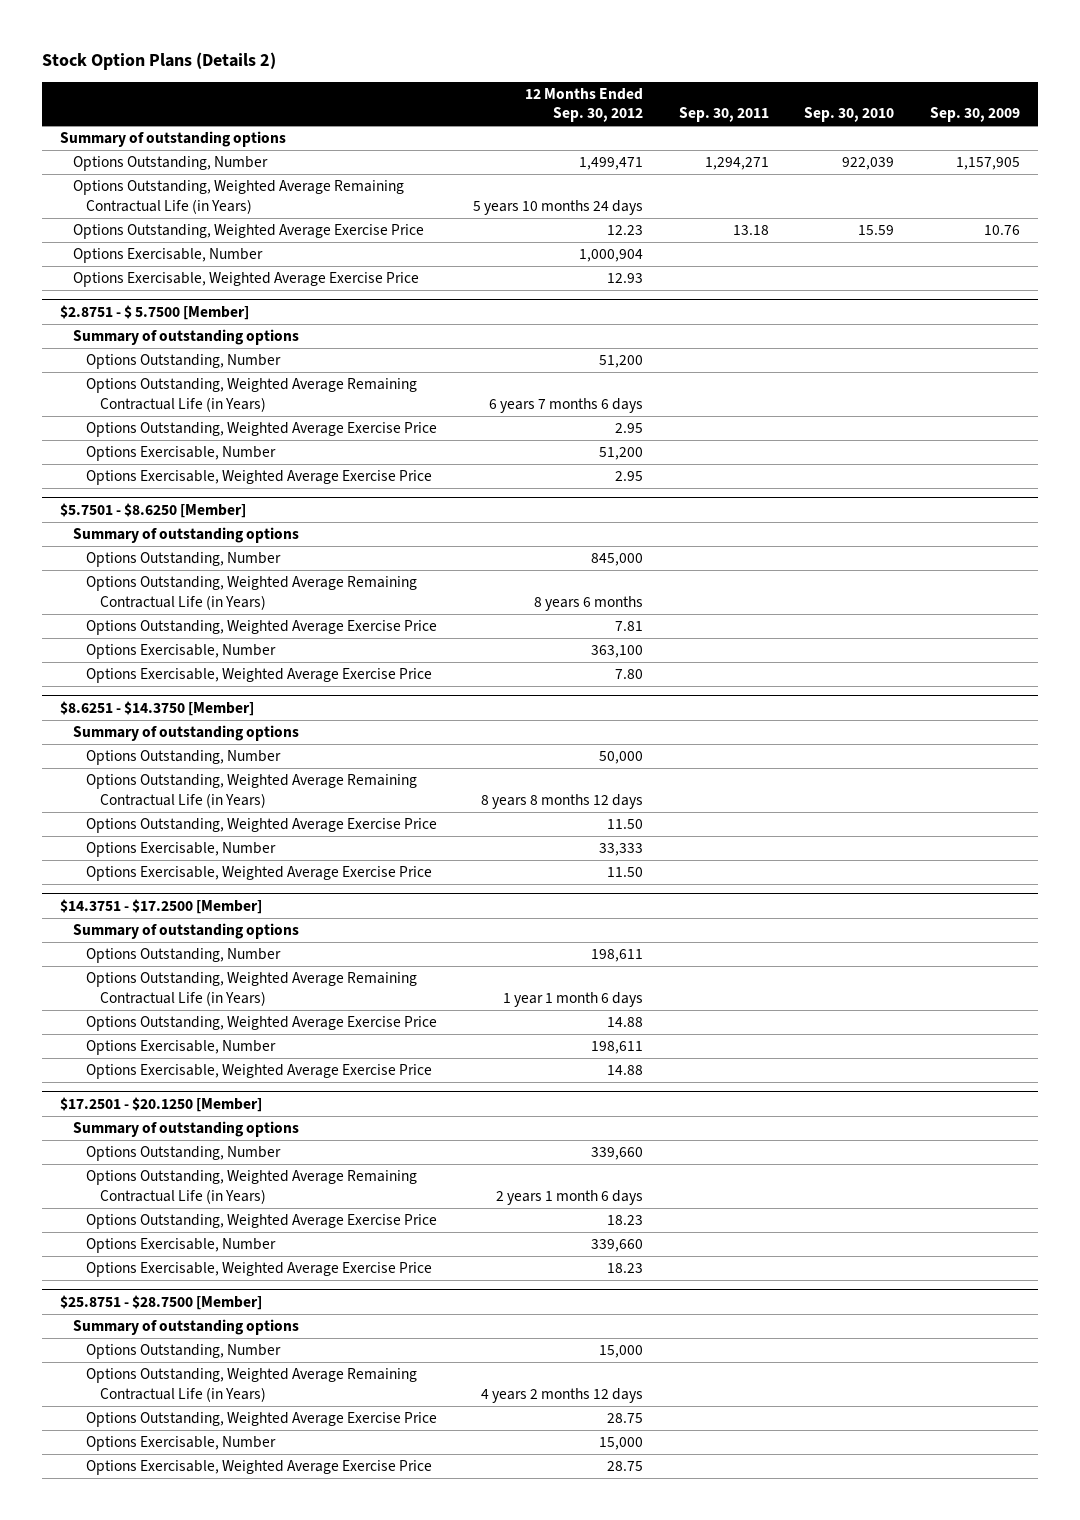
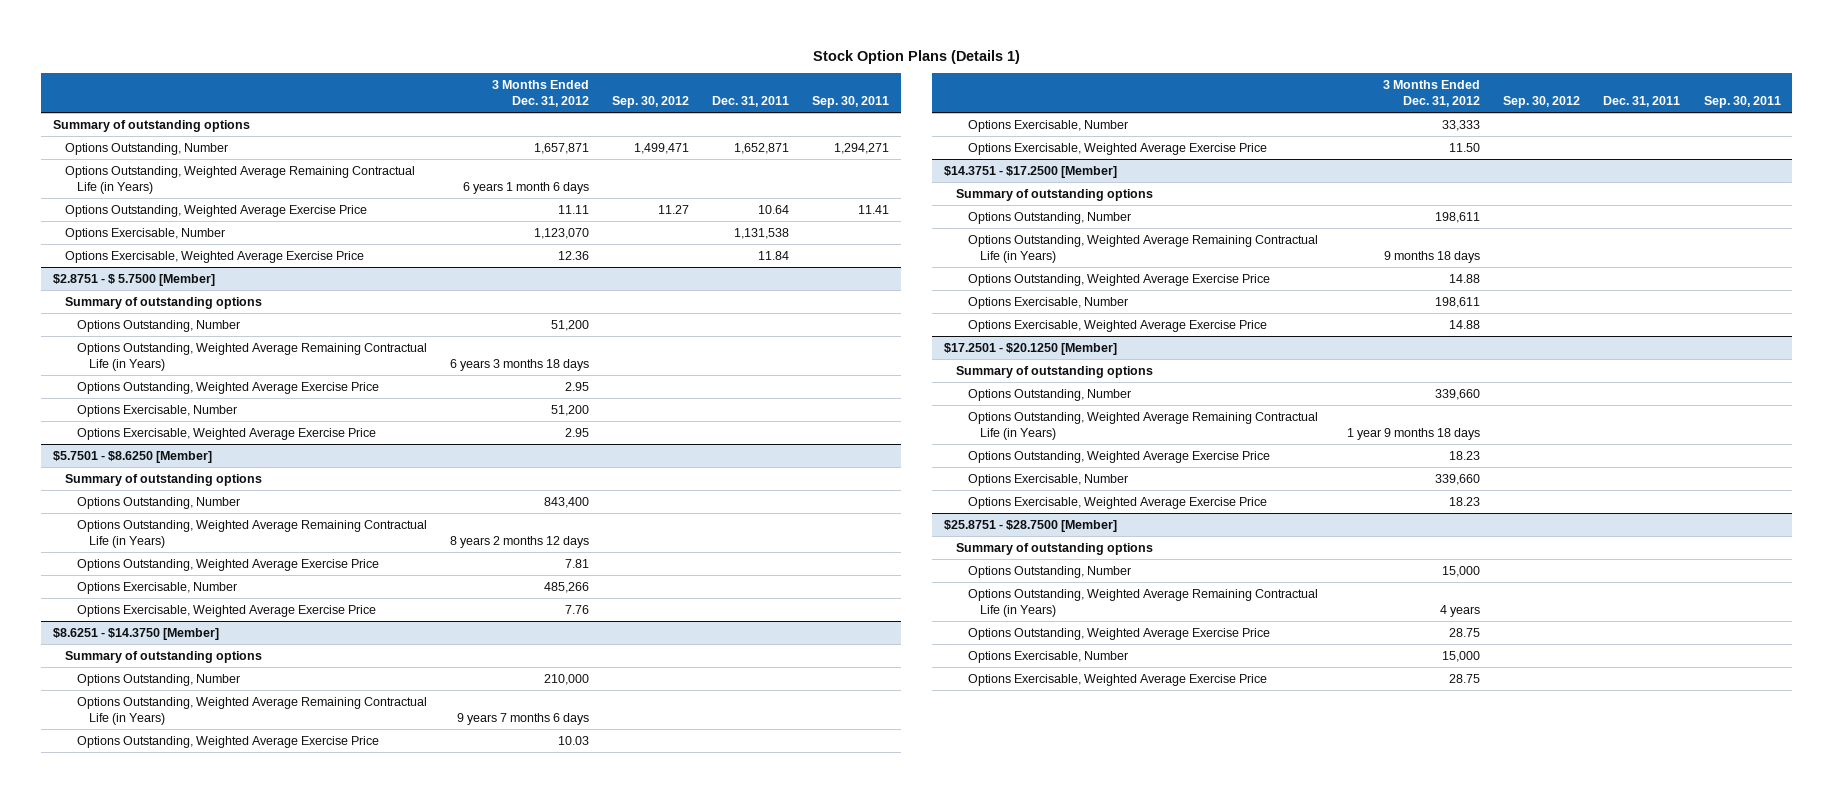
[42,52,277,71] Stock Option Plans (Details 2) -> [812,49,1020,64] Stock Option Plans (Details 1)
[524,87,643,123] 12 Months Ended Sep. 30, 2012 -> none
[804,107,895,123] Sep. 30, 2010 -> none
[929,107,1020,123] Sep. 30, 2009 -> none
none -> [491,80,589,107] 3 Months Ended Dec. 31, 2012
none -> [612,95,690,108] Sep. 30, 2012
none -> [712,95,790,107] Dec. 31, 2011
[732,224,769,235] 13.18 -> [858,205,890,215] 11.41

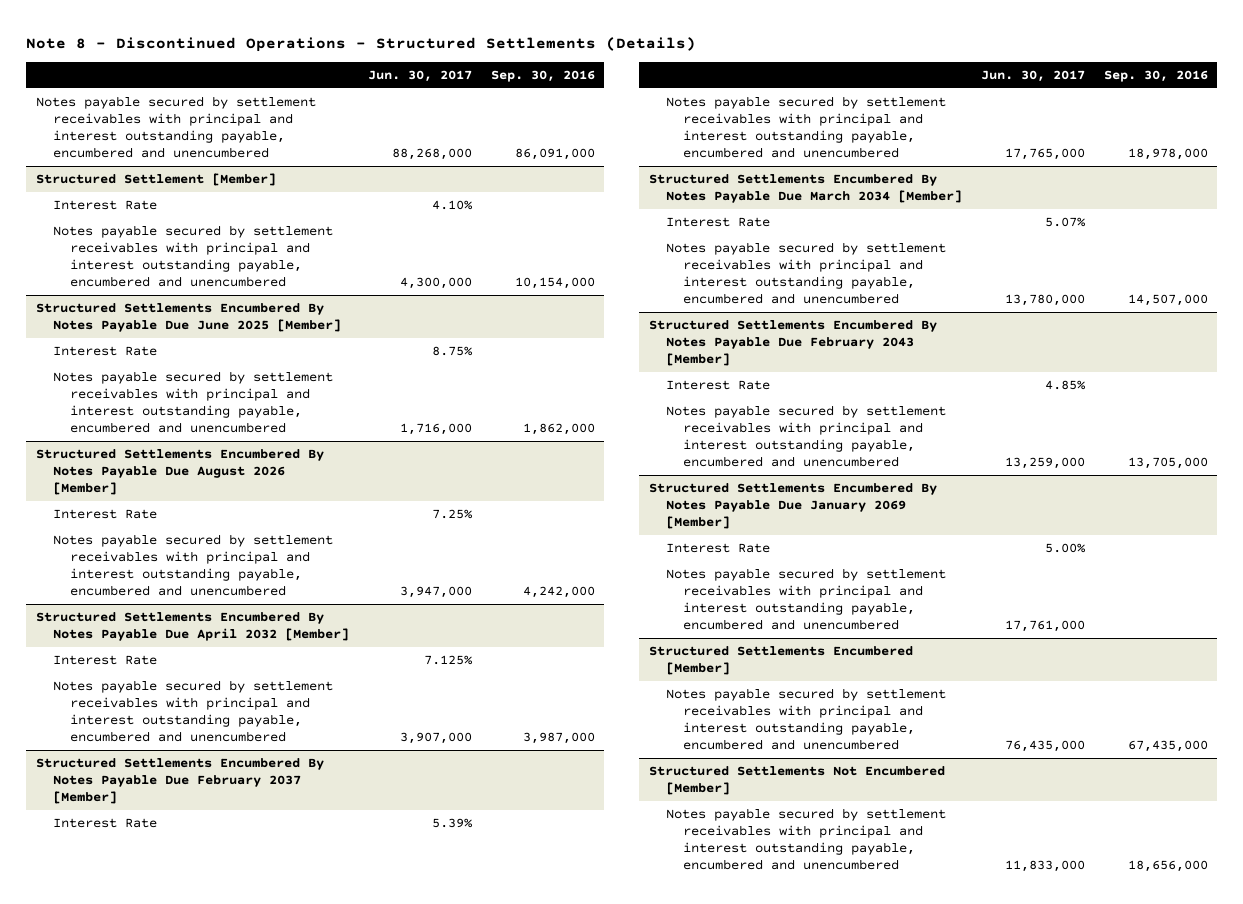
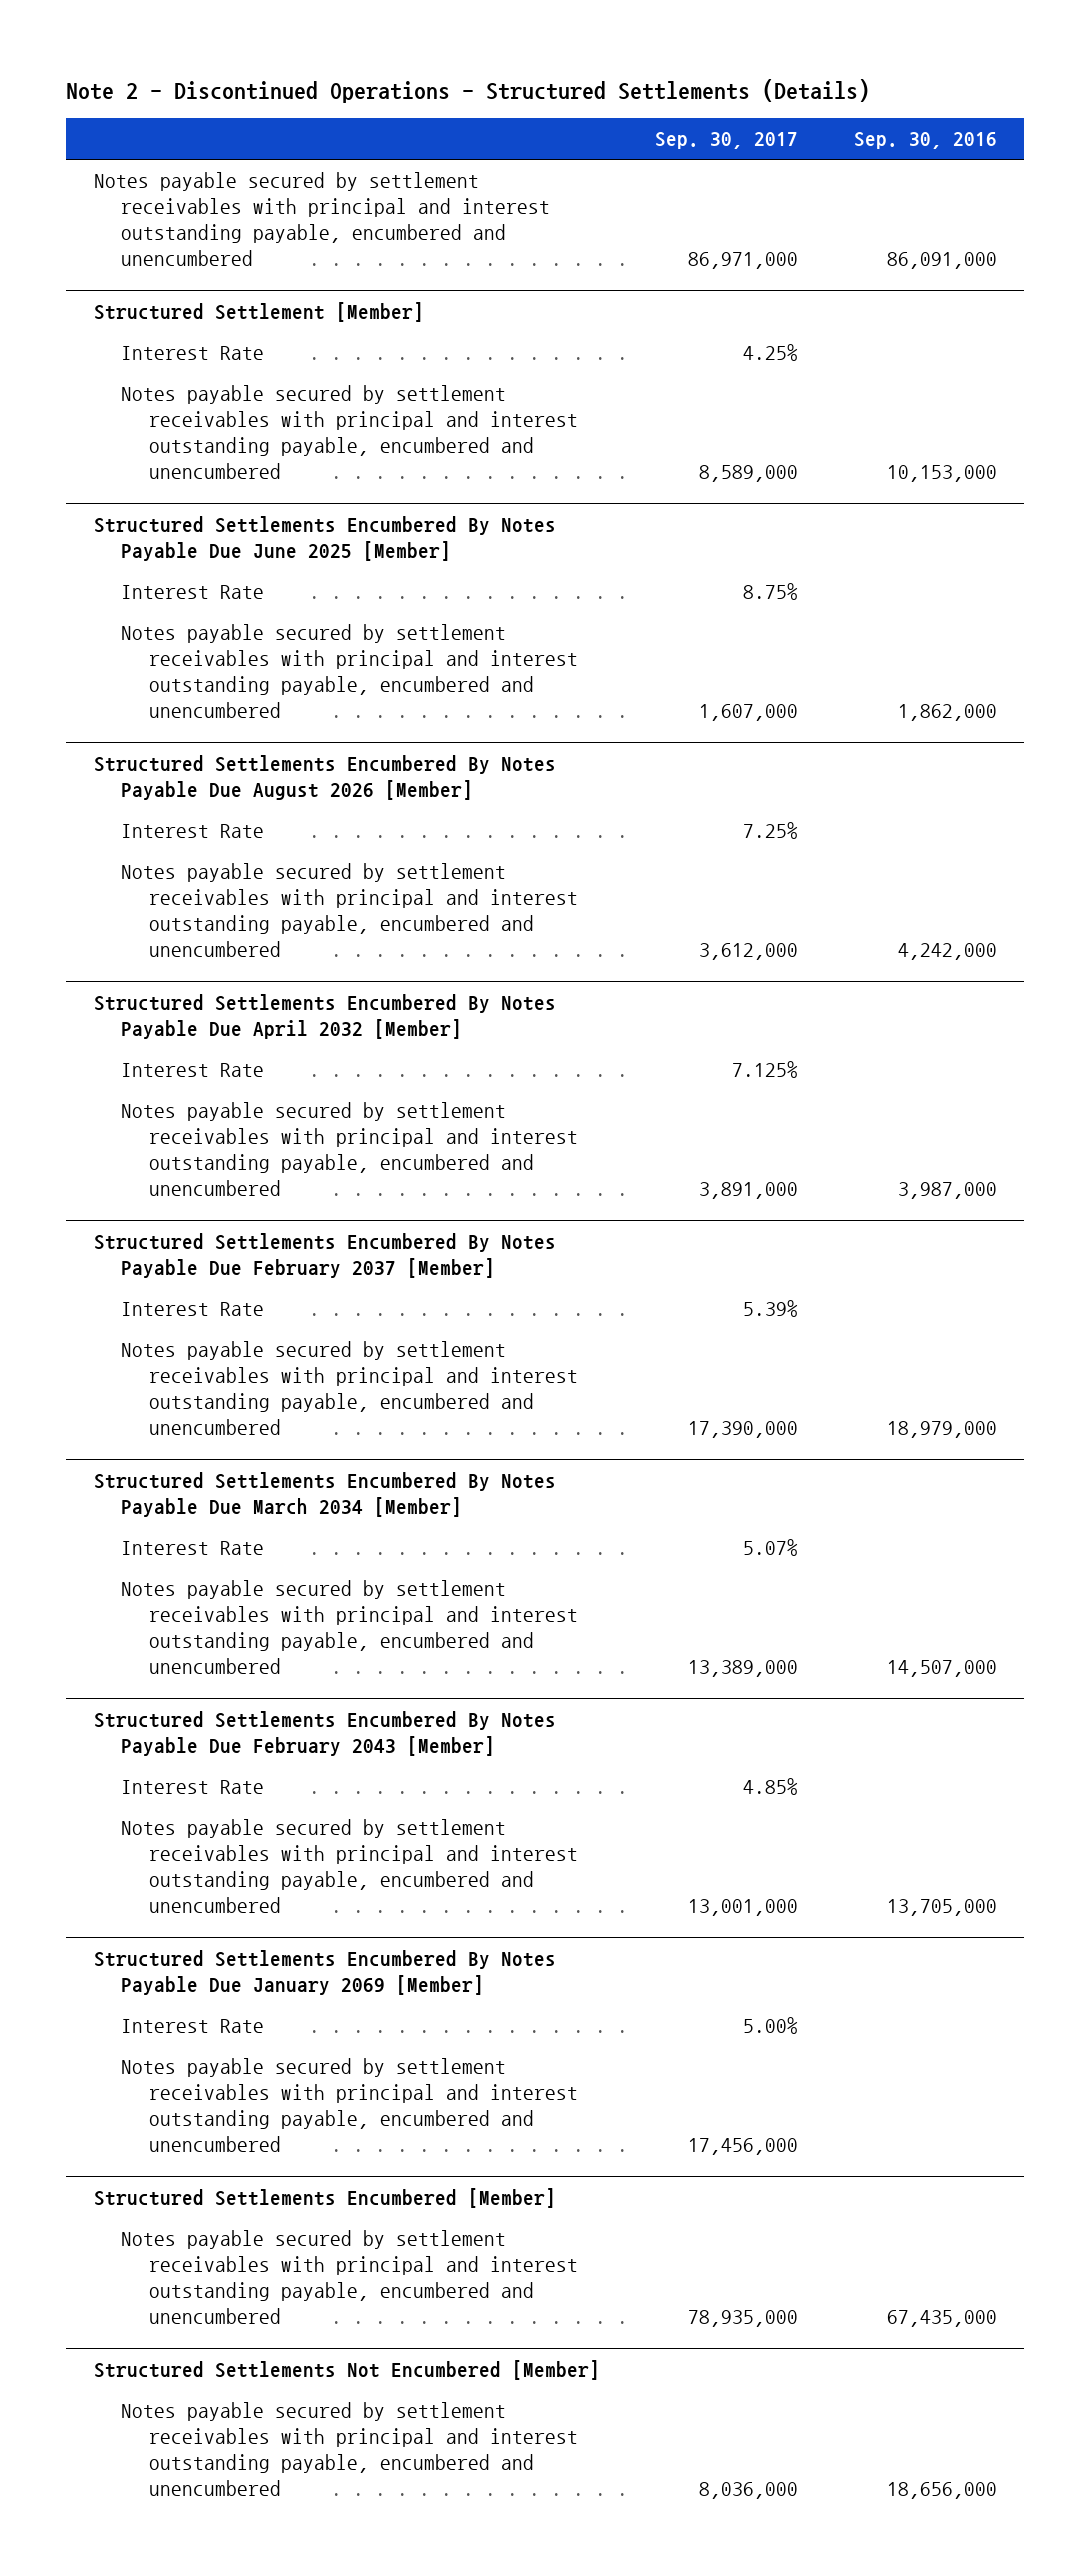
[26,36,697,52] Note 8 - Discontinued Operations - Structured Settlements (Details) -> [66,78,871,103] Note 2 - Discontinued Operations - Structured Settlements (Details)
[367,69,472,82] Jun. 30, 2017 -> none
none -> [655,132,799,150] Sep. 30, 2017
[514,277,595,290] 10,154,000 -> [886,464,997,482] 10,153,000
[1127,148,1208,161] 18,978,000 -> [886,1420,997,1438] 18,979,000

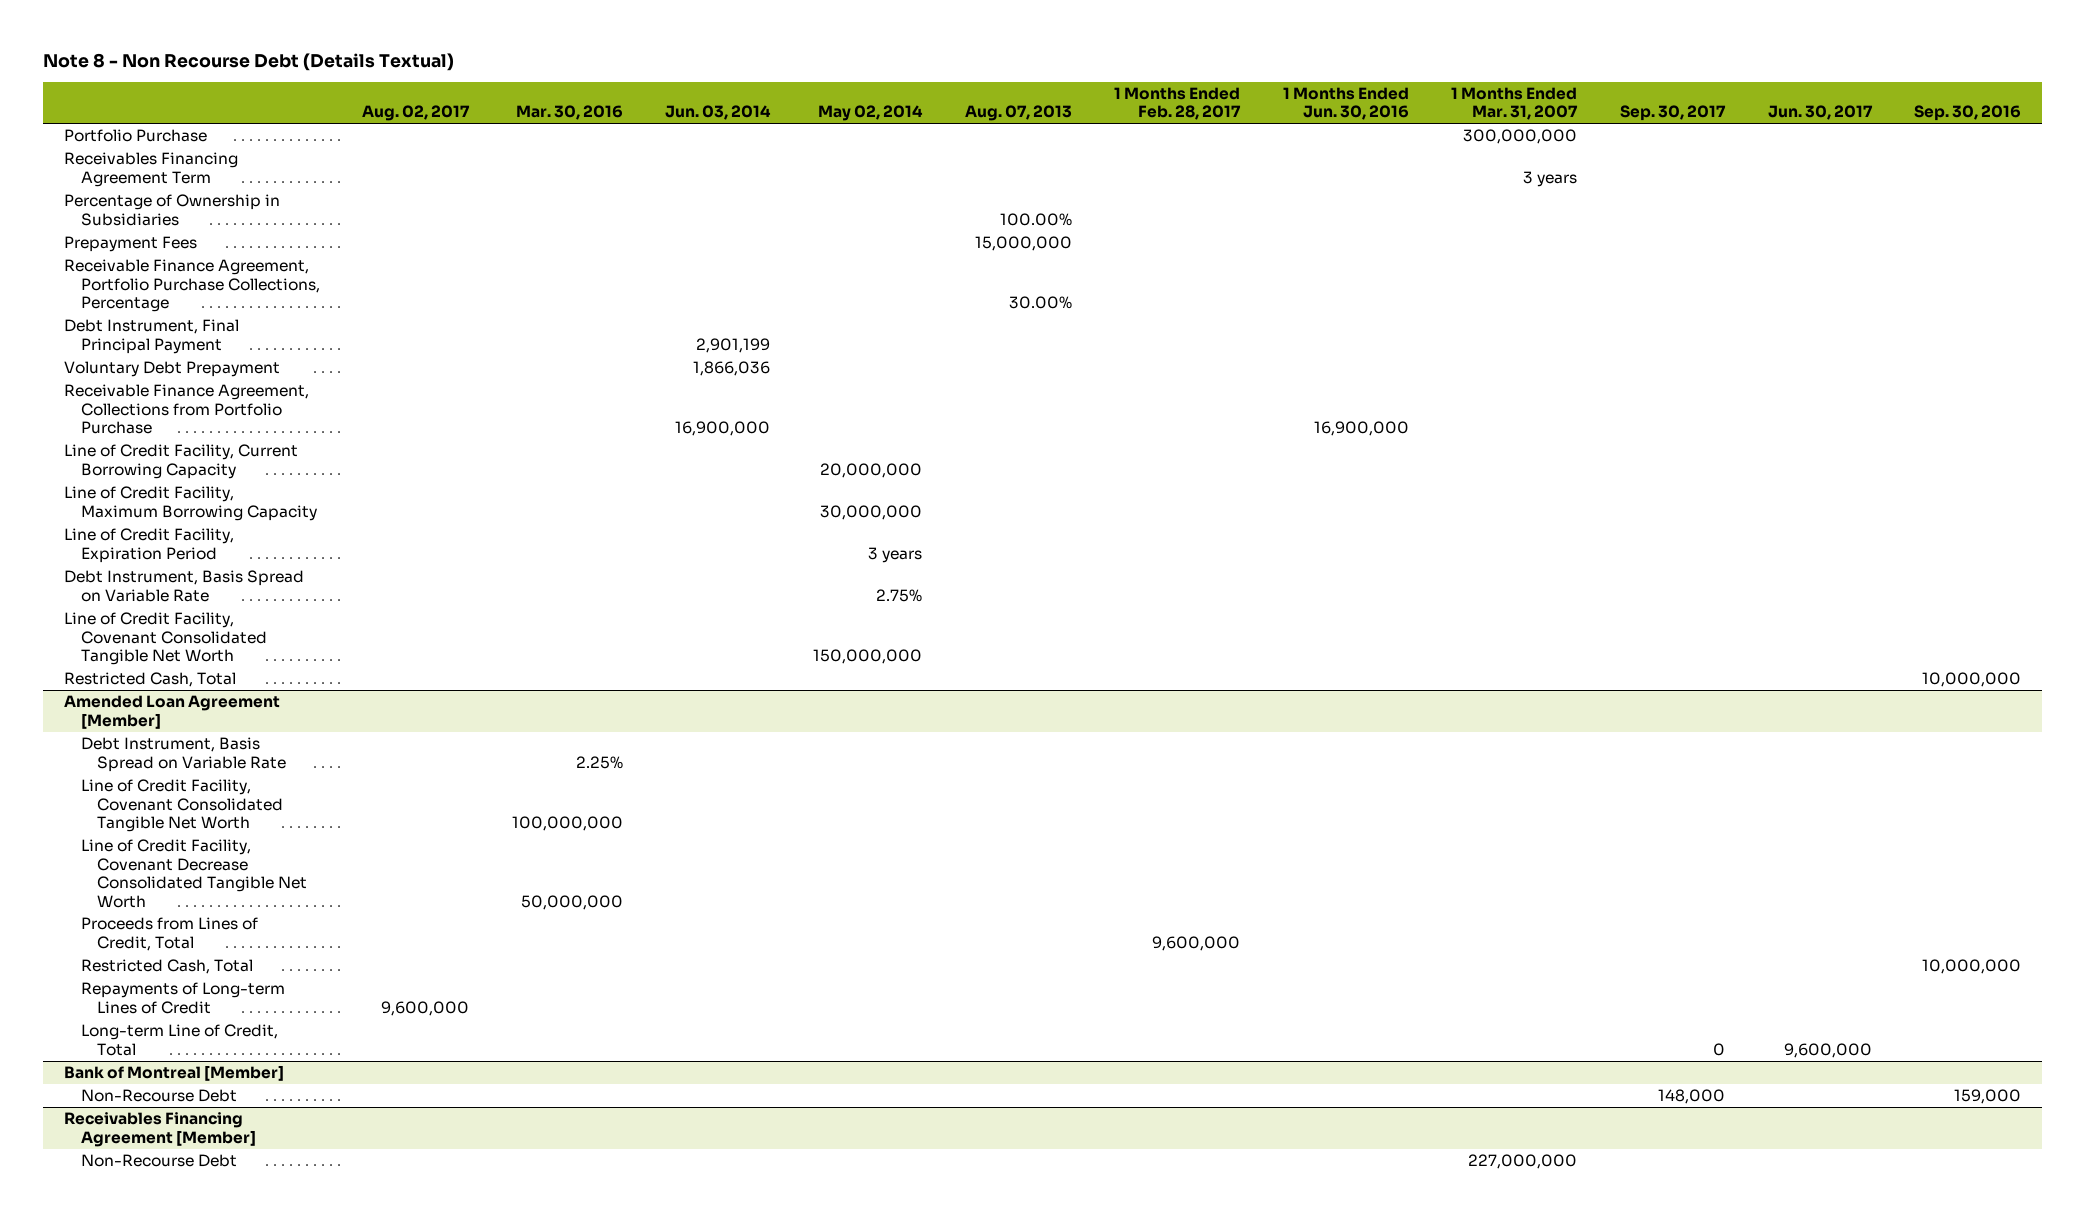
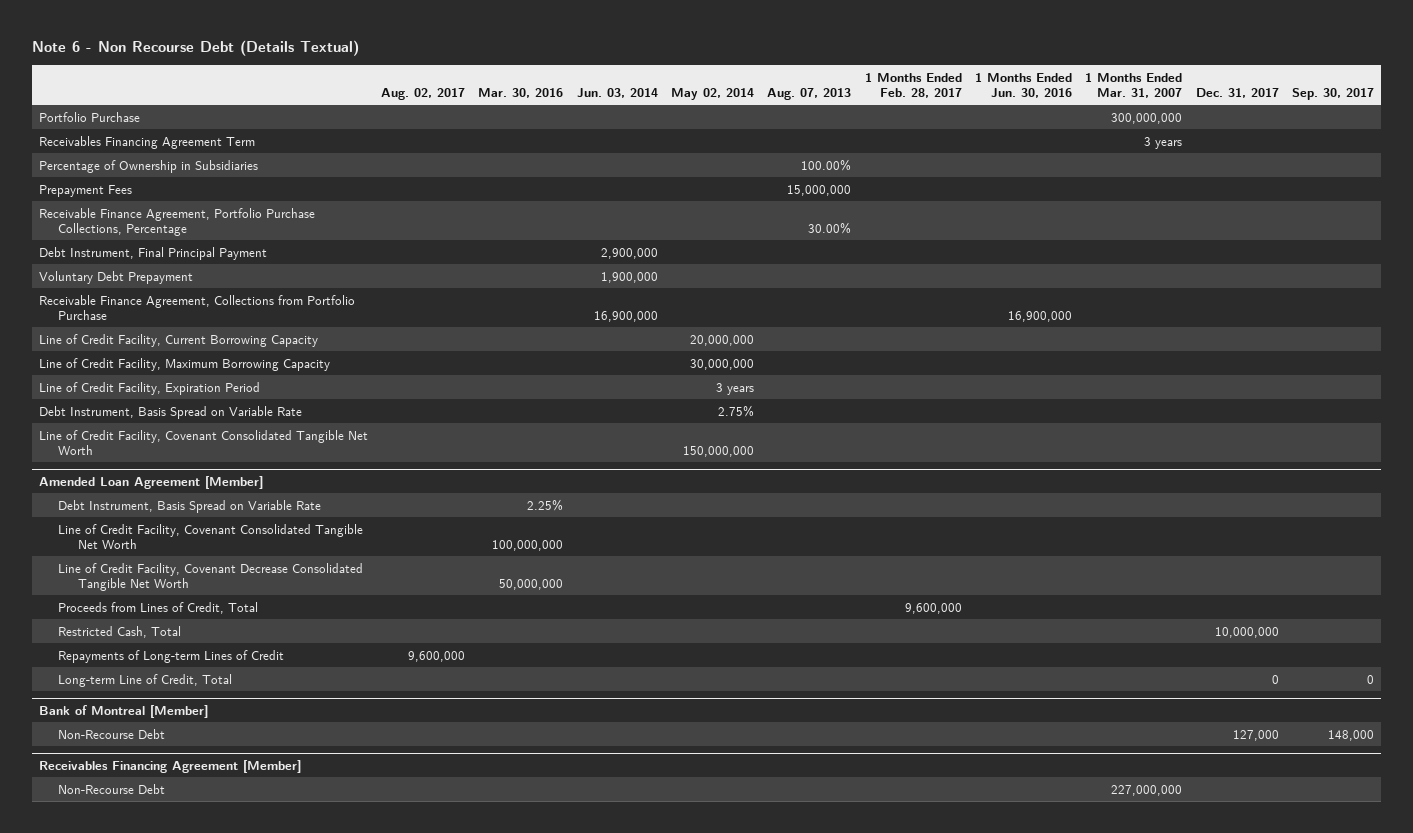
[42,52,454,71] Note 8 - Non Recourse Debt (Details Textual) -> [32,40,360,57] Note 6 - Non Recourse Debt (Details Textual)
[1767,105,1873,121] Jun. 30, 2017 -> none
[1914,105,2022,122] Sep. 30, 2016 -> none
none -> [1195,87,1279,98] Dec. 31, 2017
[696,337,771,353] 2,901,199 -> [600,247,658,259] 2,900,000
[693,361,771,377] 1,866,036 -> [600,271,658,283] 1,900,000
[64,672,237,688] Restricted Cash, Total -> none

